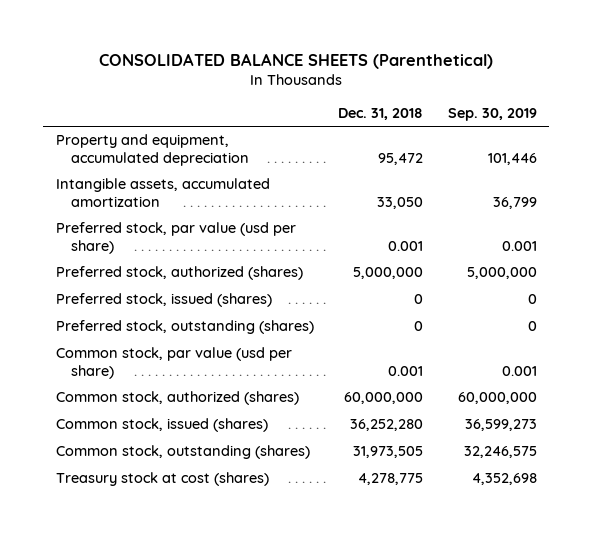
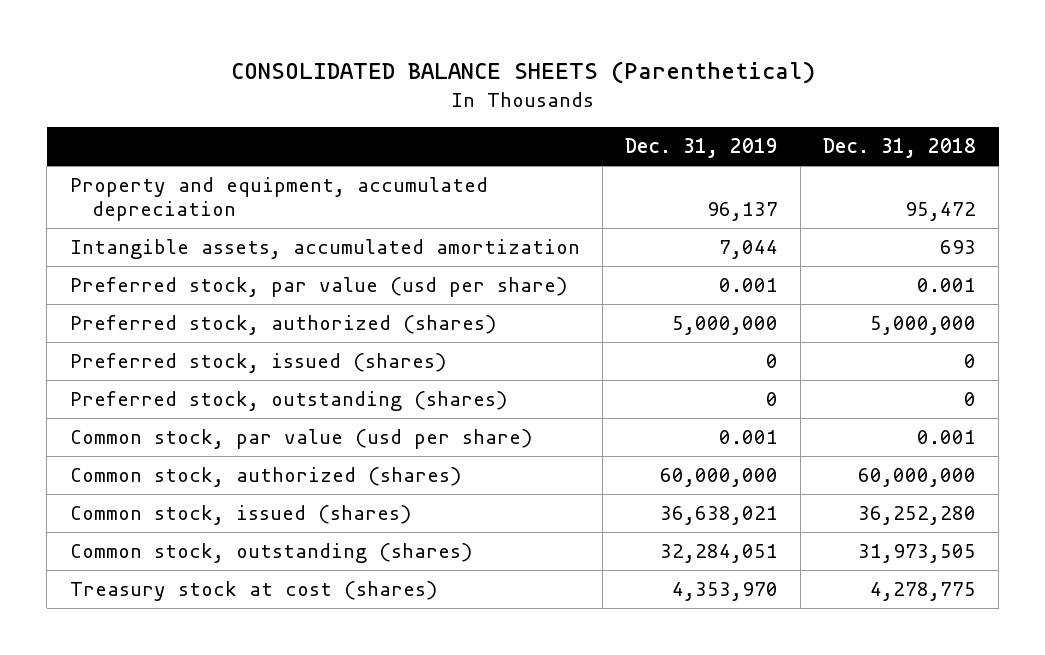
[448,108,538,122] Sep. 30, 2019 -> none
none -> [624,138,778,159] Dec. 31, 2019
[377,196,424,209] 33,050 -> [939,240,976,255] 693

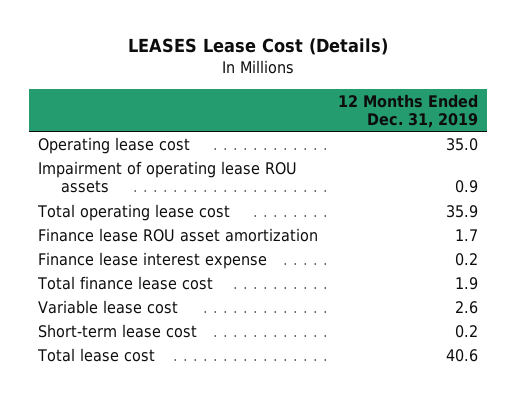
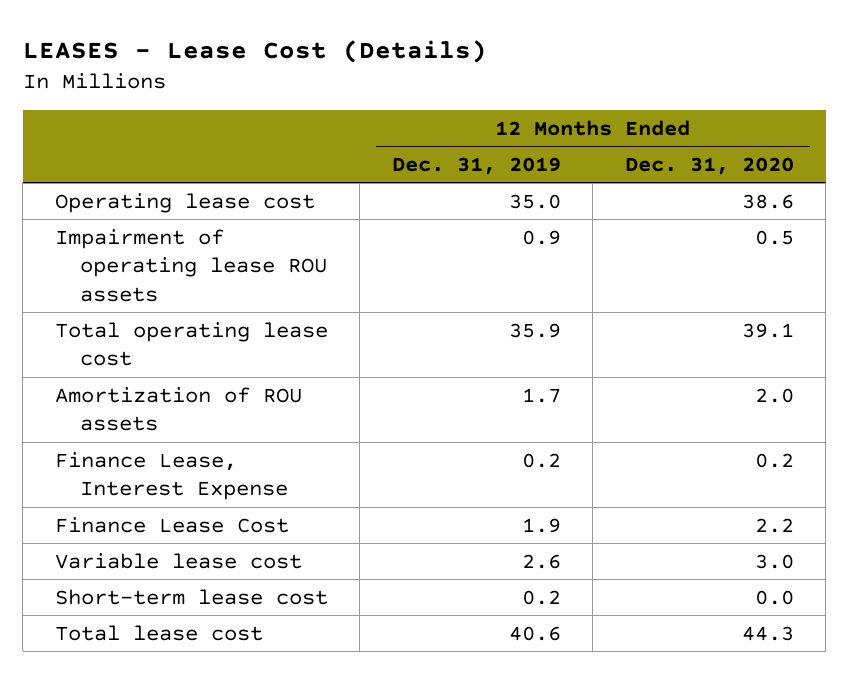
[127,38,388,56] LEASES Lease Cost (Details) -> [22,39,487,63] LEASES - Lease Cost (Details)
none -> [624,156,794,175] Dec. 31, 2020
[38,227,319,242] Finance lease ROU asset amortization -> [54,386,302,432] Amortization of ROU assets
[38,251,268,269] Finance lease interest expense -> [54,451,288,501] Finance Lease, Interest Expense
[37,275,214,290] Total finance lease cost -> [54,516,289,533] Finance Lease Cost

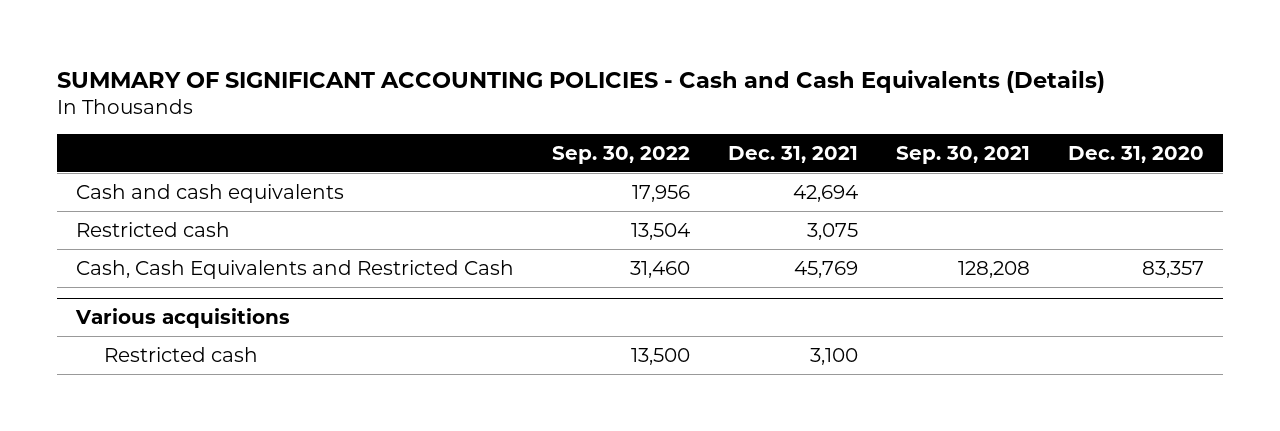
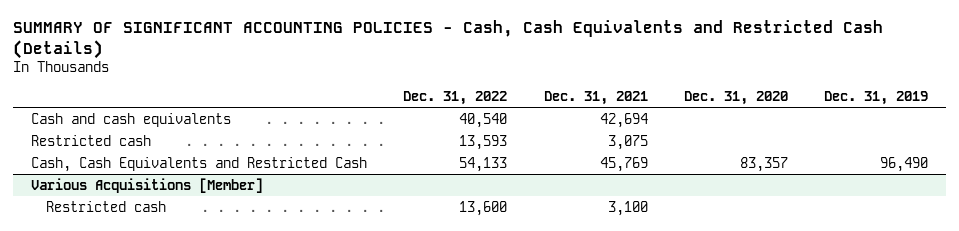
[56,69,1105,93] SUMMARY OF SIGNIFICANT ACCOUNTING POLICIES - Cash and Cash Equivalents (Details) -> [12,20,883,60] SUMMARY OF SIGNIFICANT ACCOUNTING POLICIES - Cash, Cash Equivalents and Restricted Cash (Details)
[551,145,690,164] Sep. 30, 2022 -> none
[895,145,1030,164] Sep. 30, 2021 -> none
none -> [403,90,508,105] Dec. 31, 2022
none -> [824,90,929,105] Dec. 31, 2019
[74,308,290,329] Various acquisitions -> [30,177,263,193] Various Acquisitions [Member]

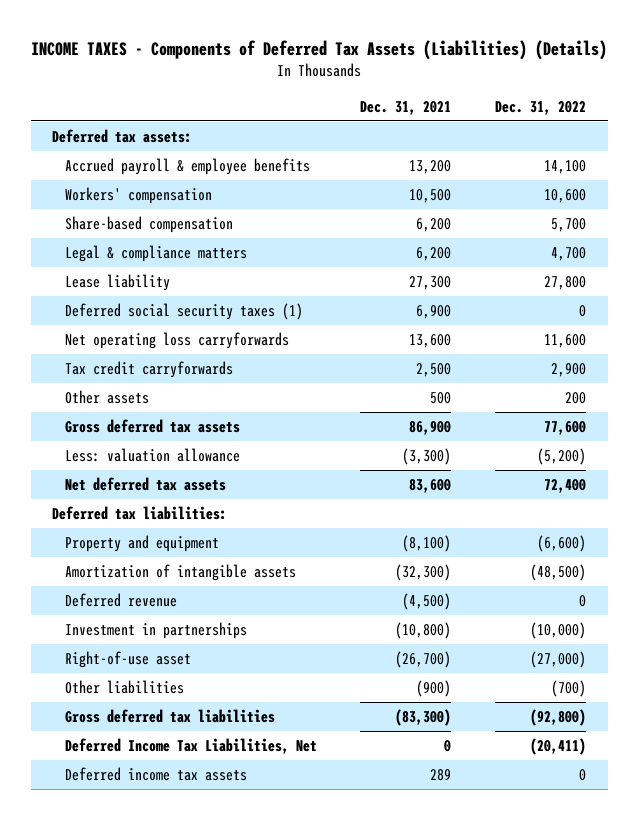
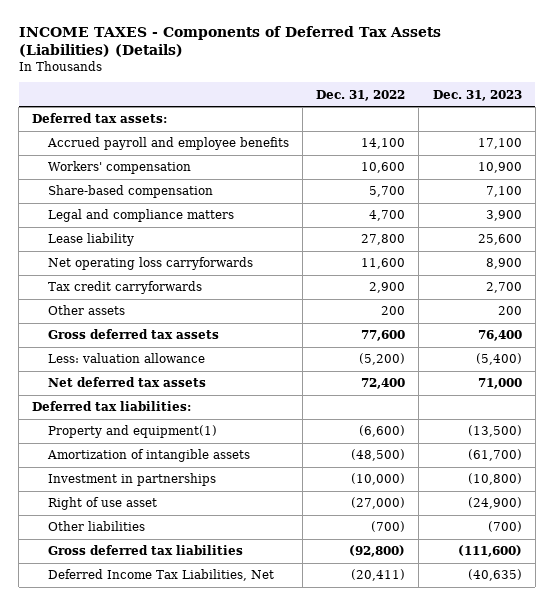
[360,100,452,115] Dec. 31, 2021 -> none
none -> [432,89,522,101] Dec. 31, 2023
[64,157,310,175] Accrued payroll & employee benefits -> [47,137,290,151] Accrued payroll and employee benefits
[64,244,247,262] Legal & compliance matters -> [48,209,235,223] Legal and compliance matters
[64,302,303,320] Deferred social security taxes (1) -> none
[64,534,219,552] Property and equipment -> [48,425,218,439] Property and equipment(1)
[64,592,177,607] Deferred revenue -> none
[64,650,191,668] Right-of-use asset -> [48,497,158,511] Right of use asset
[64,766,247,781] Deferred income tax assets -> none

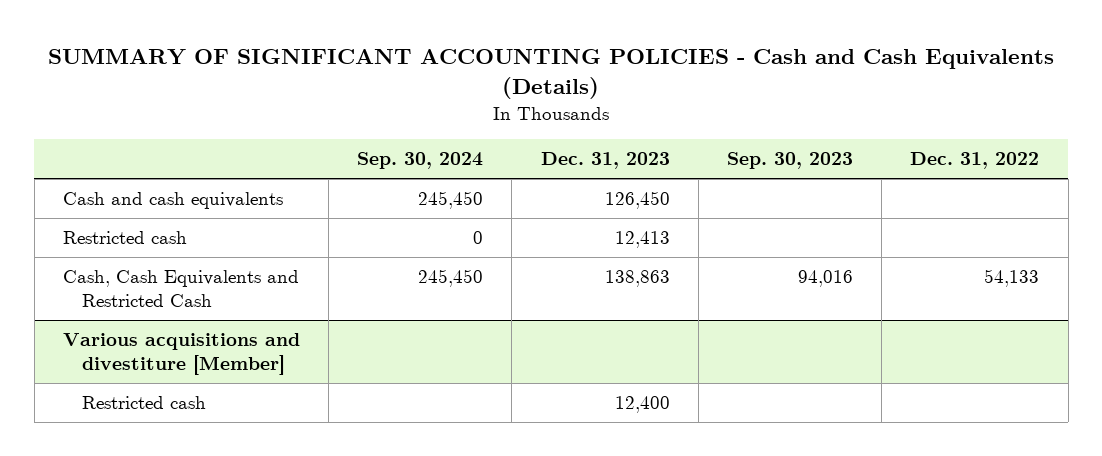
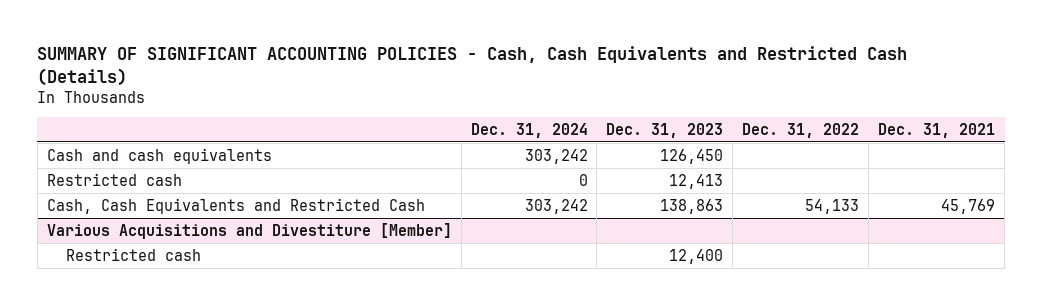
[48,49,1055,99] SUMMARY OF SIGNIFICANT ACCOUNTING POLICIES - Cash and Cash Equivalents (Details) -> [37,46,908,86] SUMMARY OF SIGNIFICANT ACCOUNTING POLICIES - Cash, Cash Equivalents and Restricted Cash (Details)
[357,152,484,170] Sep. 30, 2024 -> none
[726,152,853,170] Sep. 30, 2023 -> none
none -> [470,123,588,139] Dec. 31, 2024
none -> [878,123,996,139] Dec. 31, 2021
[62,333,300,376] Various acquisitions and divestiture [Member] -> [46,222,452,239] Various Acquisitions and Divestiture [Member]

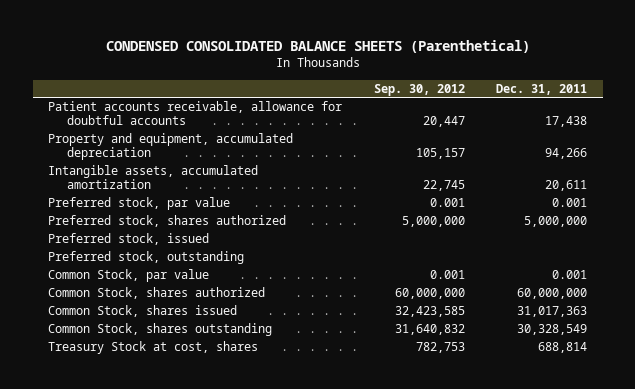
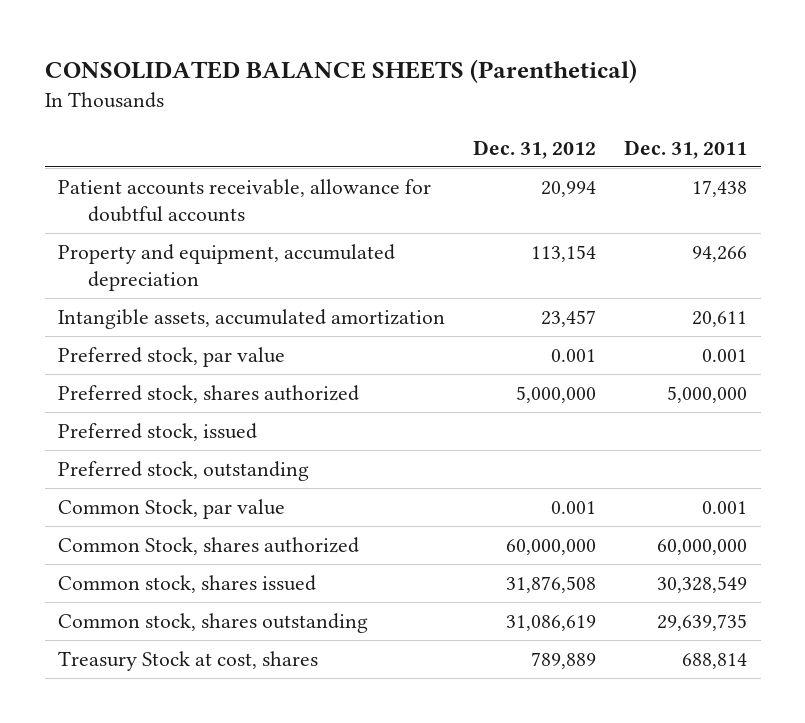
[105,40,530,54] CONDENSED CONSOLIDATED BALANCE SHEETS (Parenthetical) -> [44,59,637,84] CONSOLIDATED BALANCE SHEETS (Parenthetical)
[373,83,465,96] Sep. 30, 2012 -> none
none -> [473,139,597,159] Dec. 31, 2012
[48,305,238,318] Common Stock, shares issued -> [58,575,317,594] Common stock, shares issued
[517,306,588,318] 31,017,363 -> [656,576,747,594] 30,328,549
[48,323,273,337] Common Stock, shares outstanding -> [58,613,369,634] Common stock, shares outstanding
[517,324,588,336] 30,328,549 -> [656,614,747,632] 29,639,735

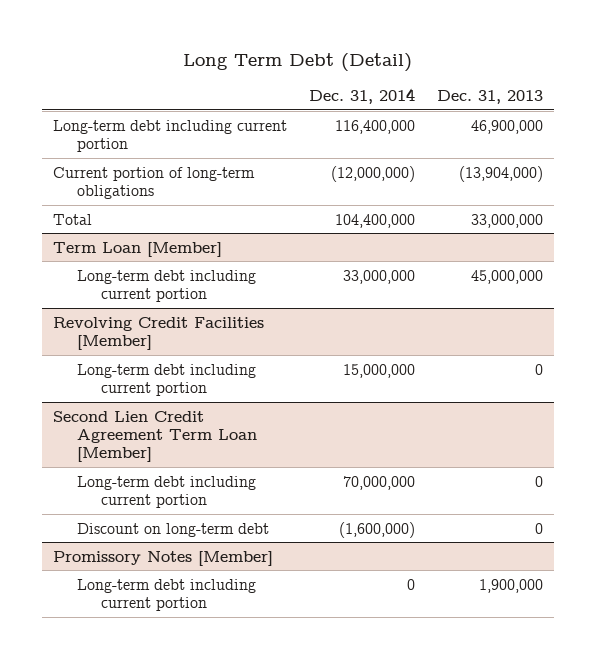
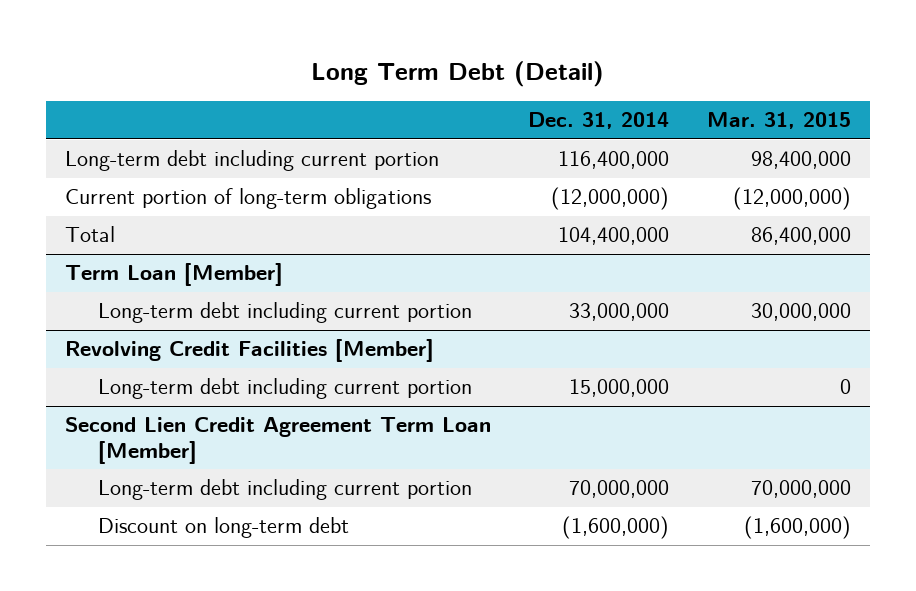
[436,89,543,104] Dec. 31, 2013 -> none
none -> [706,112,851,130] Mar. 31, 2015
[52,550,273,566] Promissory Notes [Member] -> none
[76,578,256,611] Long-term debt including current portion -> none

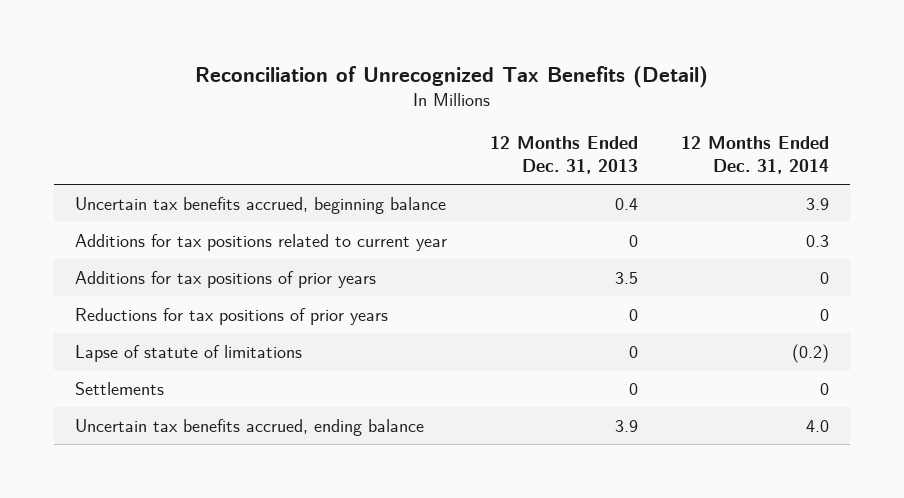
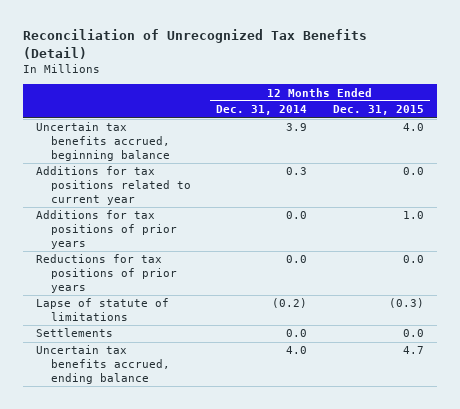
[490,135,639,174] 12 Months Ended Dec. 31, 2013 -> none
none -> [332,105,424,116] Dec. 31, 2015
[819,271,829,284] 0 -> [286,211,308,220] 0.0
[819,308,829,321] 0 -> [286,255,308,264] 0.0
[819,382,829,395] 0 -> [286,329,308,338] 0.0

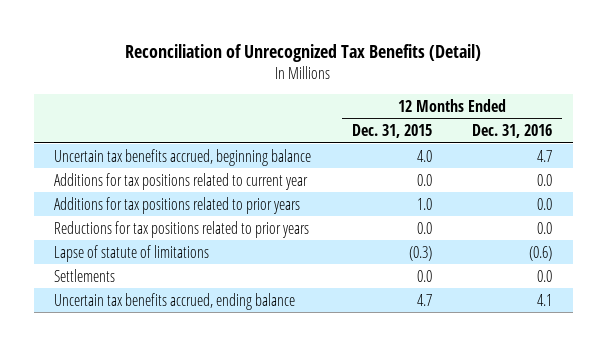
[216,105,308,116] Dec. 31, 2014 -> none
none -> [472,124,553,139] Dec. 31, 2016
[35,210,178,249] Additions for tax positions of prior years -> [54,196,301,214] Additions for tax positions related to prior years
[35,254,178,293] Reductions for tax positions of prior years -> [54,220,310,238] Reductions for tax positions related to prior years

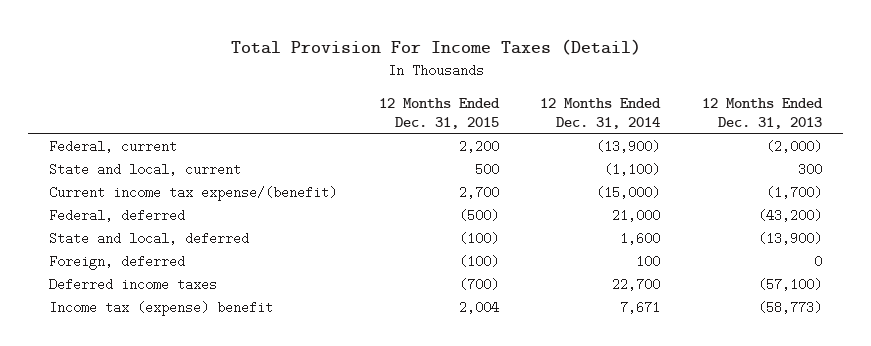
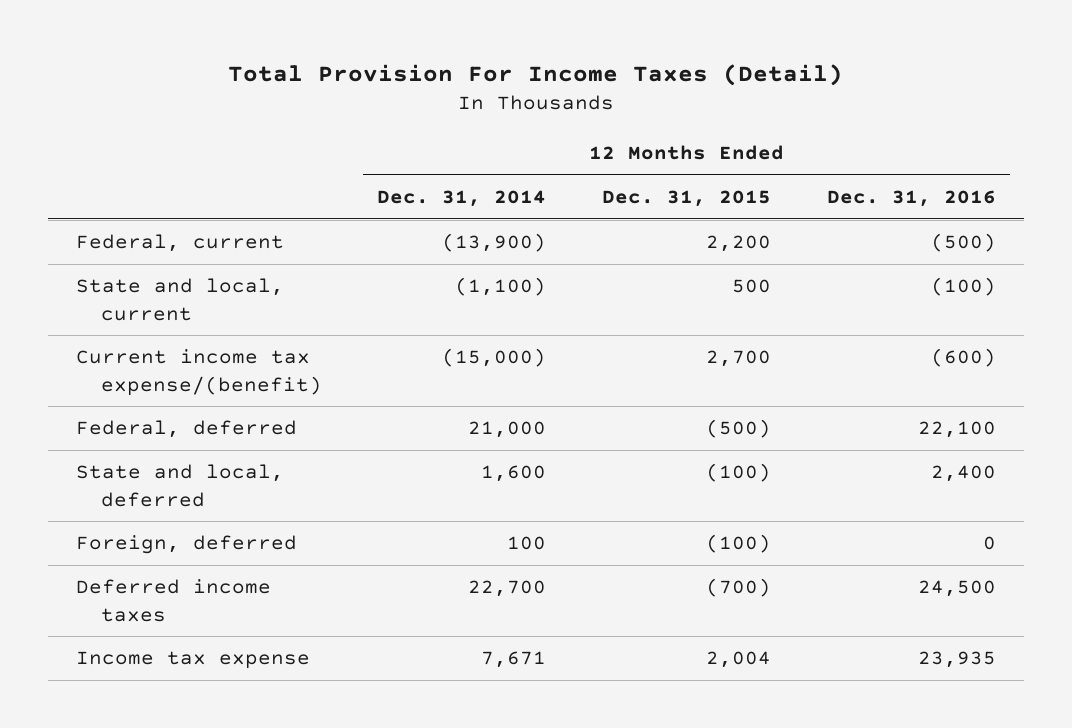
[702,97,824,129] 12 Months Ended Dec. 31, 2013 -> none
none -> [826,189,996,207] Dec. 31, 2016
[48,300,273,316] Income tax (expense) benefit -> [75,651,310,670] Income tax expense

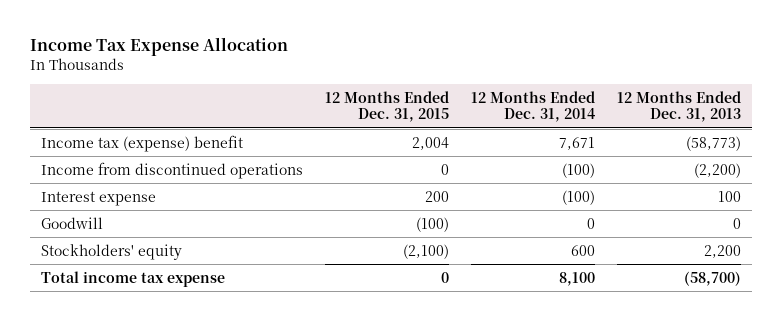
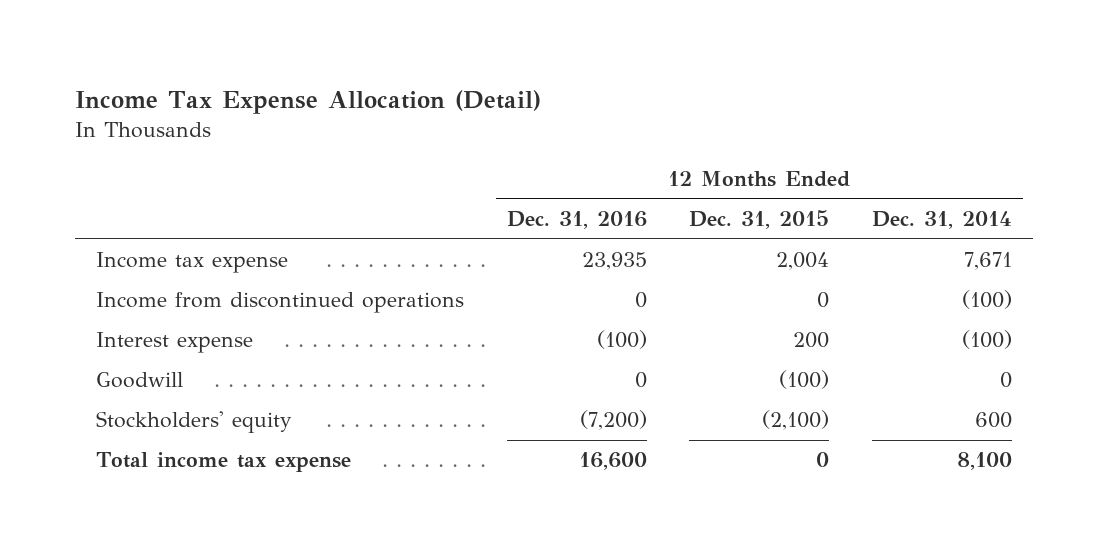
[29,37,288,57] Income Tax Expense Allocation -> [74,90,541,115] Income Tax Expense Allocation (Detail)
[617,90,742,123] 12 Months Ended Dec. 31, 2013 -> none
none -> [506,211,647,230] Dec. 31, 2016
[40,134,243,152] Income tax (expense) benefit -> [96,252,289,274] Income tax expense

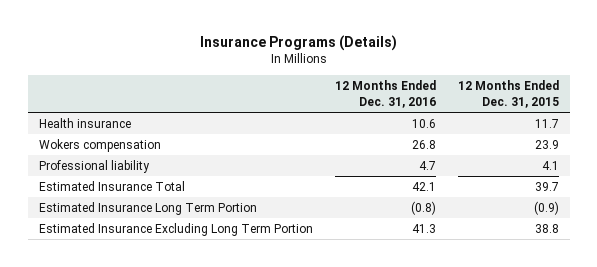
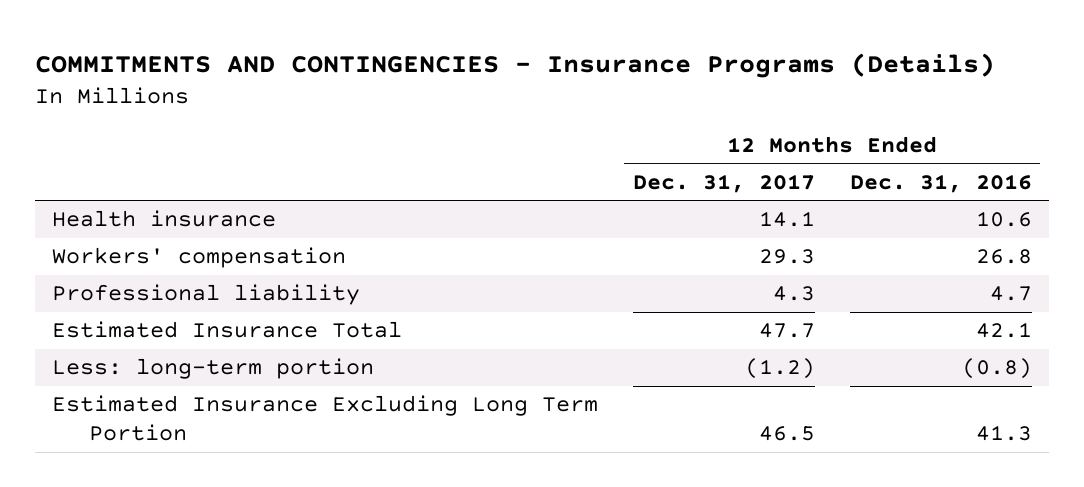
[199,34,397,51] Insurance Programs (Details) -> [34,52,995,78] COMMITMENTS AND CONTINGENCIES - Insurance Programs (Details)
[457,80,559,108] 12 Months Ended Dec. 31, 2015 -> none
none -> [632,173,815,193] Dec. 31, 2017
[38,138,161,152] Wokers compensation -> [52,247,347,269] Workers' compensation
[38,201,257,215] Estimated Insurance Long Term Portion -> [52,358,375,380] Less: long-term portion

